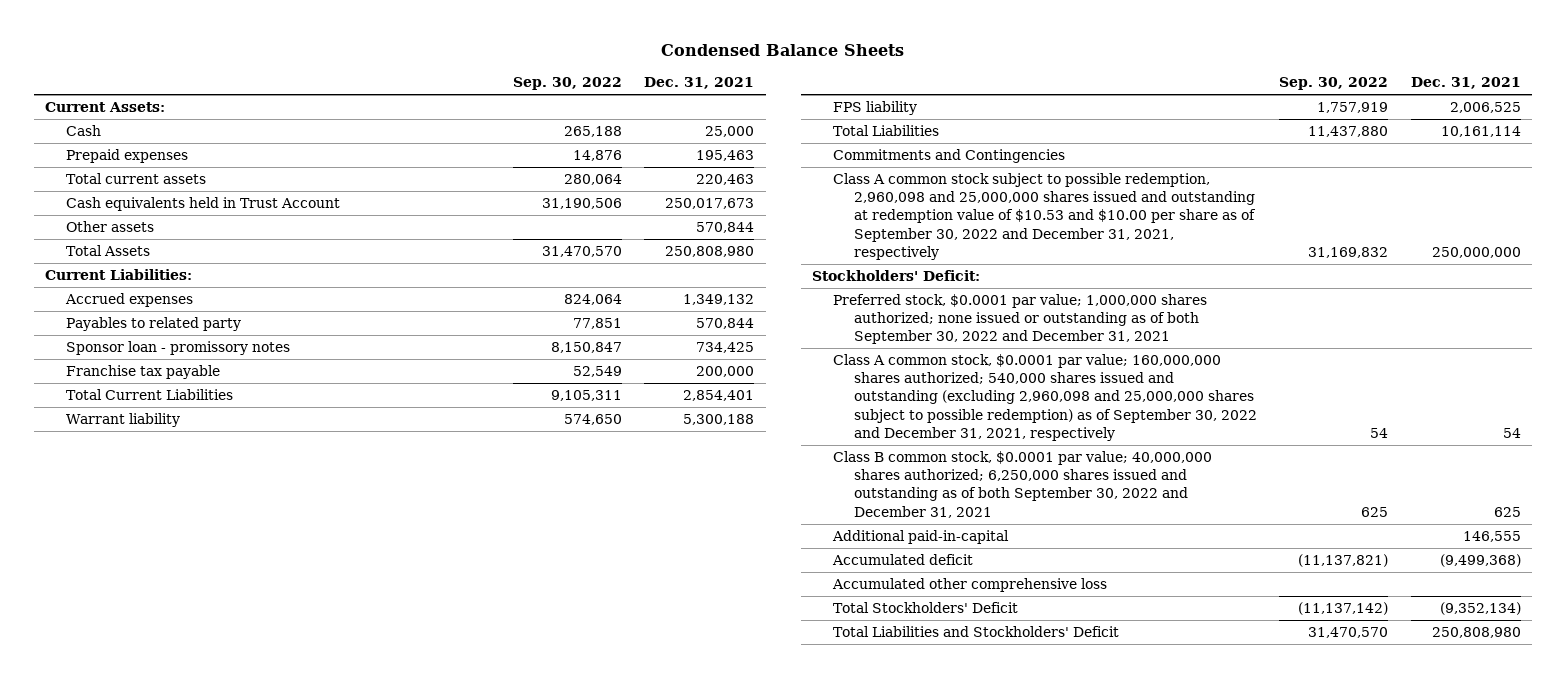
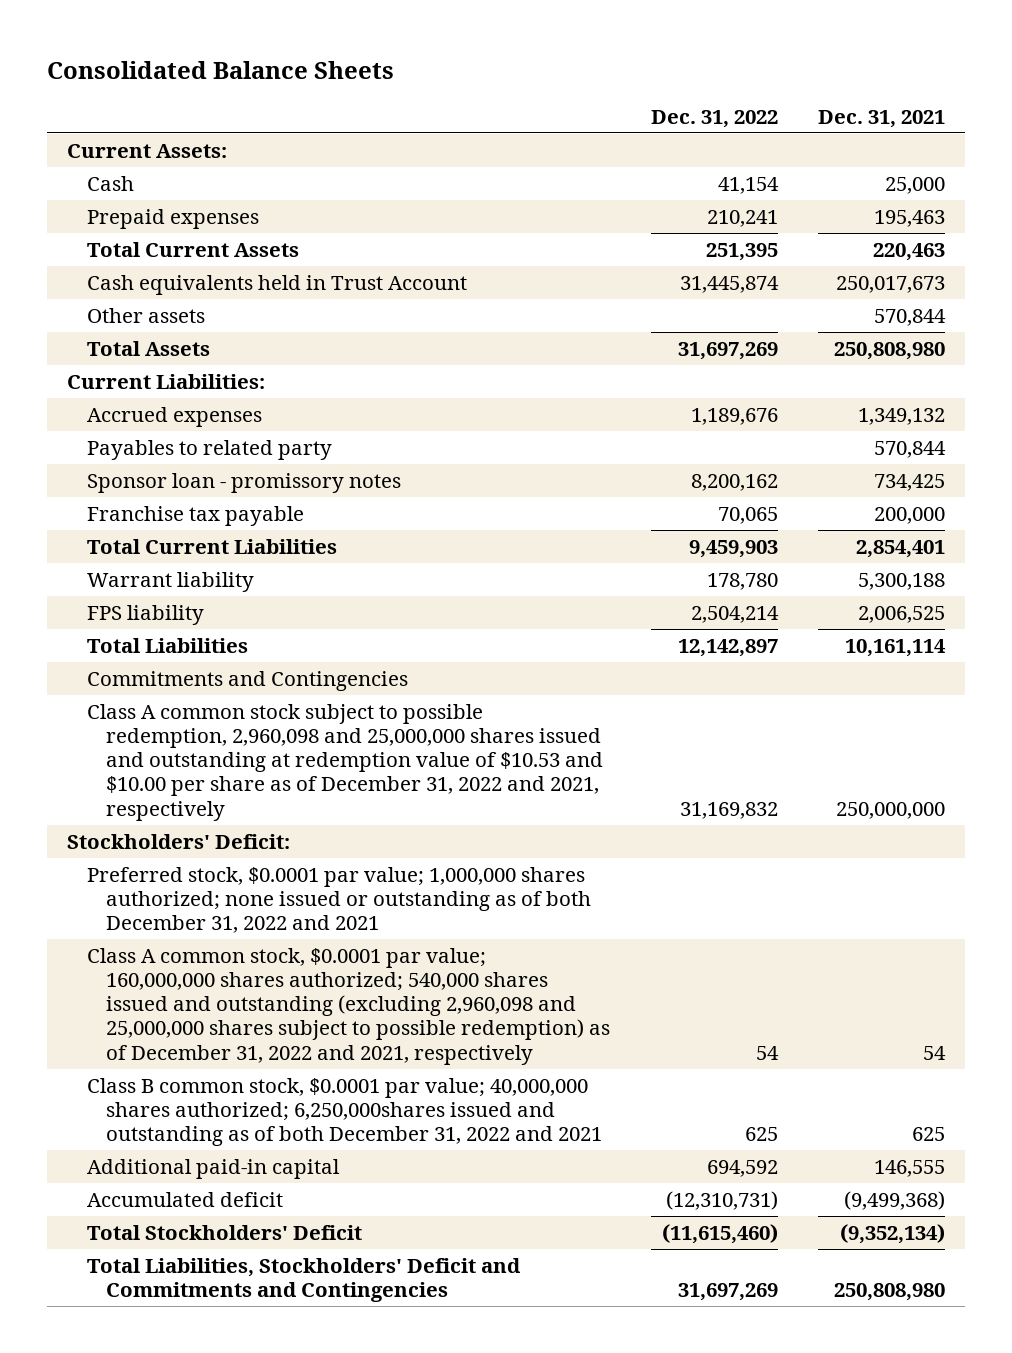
[661,43,905,56] Condensed Balance Sheets -> [46,60,394,79] Consolidated Balance Sheets
[512,77,622,91] Sep. 30, 2022 -> none
none -> [650,109,778,128] Dec. 31, 2022
[66,173,207,185] Total current assets -> [86,242,299,258] Total Current Assets
[832,173,1256,260] Class A common stock subject to possible redemption, 2,960,098 and 25,000,000 shares issued and outstanding at redemption value of $10.53 and $10.00 per share as of September 30, 2022 and December 31, 2021, respectively -> [86,704,604,821] Class A common stock subject to possible redemption, 2,960,098 and 25,000,000 shares issued and outstanding at redemption value of $10.53 and $10.00 per share as of December 31, 2022 and 2021, respectively
[832,294,1207,345] Preferred stock, $0.0001 par value; 1,000,000 shares authorized; none issued or outstanding as of both September 30, 2022 and December 31, 2021 -> [86,867,592,934] Preferred stock, $0.0001 par value; 1,000,000 shares authorized; none issued or outstanding as of both December 31, 2022 and 2021
[832,354,1257,441] Class A common stock, $0.0001 par value; 160,000,000 shares authorized; 540,000 shares issued and outstanding (excluding 2,960,098 and 25,000,000 shares subject to possible redemption) as of September 30, 2022 and December 31, 2021, respectively -> [86,948,611,1065] Class A common stock, $0.0001 par value; 160,000,000 shares authorized; 540,000 shares issued and outstanding (excluding 2,960,098 and 25,000,000 shares subject to possible redemption) as of December 31, 2022 and 2021, respectively
[832,451,1212,518] Class B common stock, $0.0001 par value; 40,000,000 shares authorized; 6,250,000 shares issued and outstanding as of both September 30, 2022 and December 31, 2021 -> [86,1078,603,1147] Class B common stock, $0.0001 par value; 40,000,000 shares authorized; 6,250,000shares issued and outstanding as of both December 31, 2022 and 2021
[831,530,1009,545] Additional paid-in-capital -> [86,1159,340,1180] Additional paid-in capital
[831,578,1107,593] Accumulated other comprehensive loss -> none
[832,626,1119,638] Total Liabilities and Stockholders' Deficit -> [86,1258,521,1303] Total Liabilities, Stockholders' Deficit and Commitments and Contingencies

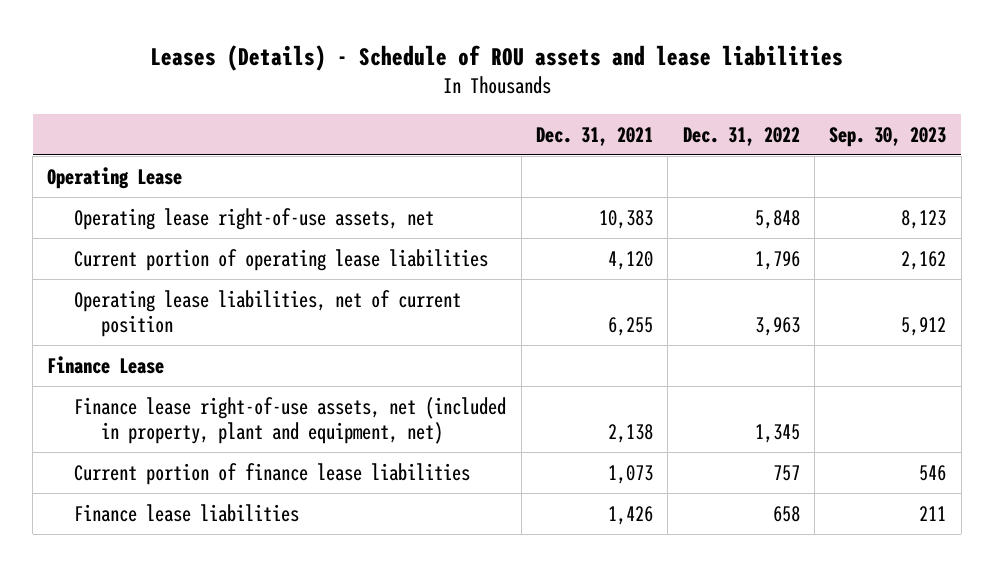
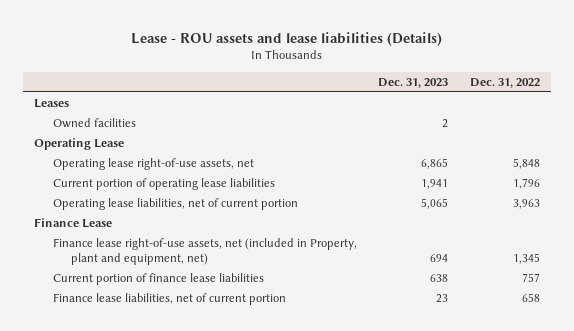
[149,44,843,71] Leases (Details) - Schedule of ROU assets and lease liabilities -> [131,31,443,46] Lease - ROU assets and lease liabilities (Details)
[535,126,653,146] Dec. 31, 2021 -> none
[829,126,947,147] Sep. 30, 2023 -> none
none -> [378,77,449,88] Dec. 31, 2023
none -> [34,98,70,108] Leases
none -> [52,117,136,128] Owned facilities
[74,289,462,337] Operating lease liabilities, net of current position -> [52,197,298,210] Operating lease liabilities, net of current portion
[74,396,507,444] Finance lease right-of-use assets, net (included in property, plant and equipment, net) -> [52,237,357,266] Finance lease right-of-use assets, net (included in Property, plant and equipment, net)
[74,503,300,522] Finance lease liabilities -> [52,292,286,305] Finance lease liabilities, net of current portion

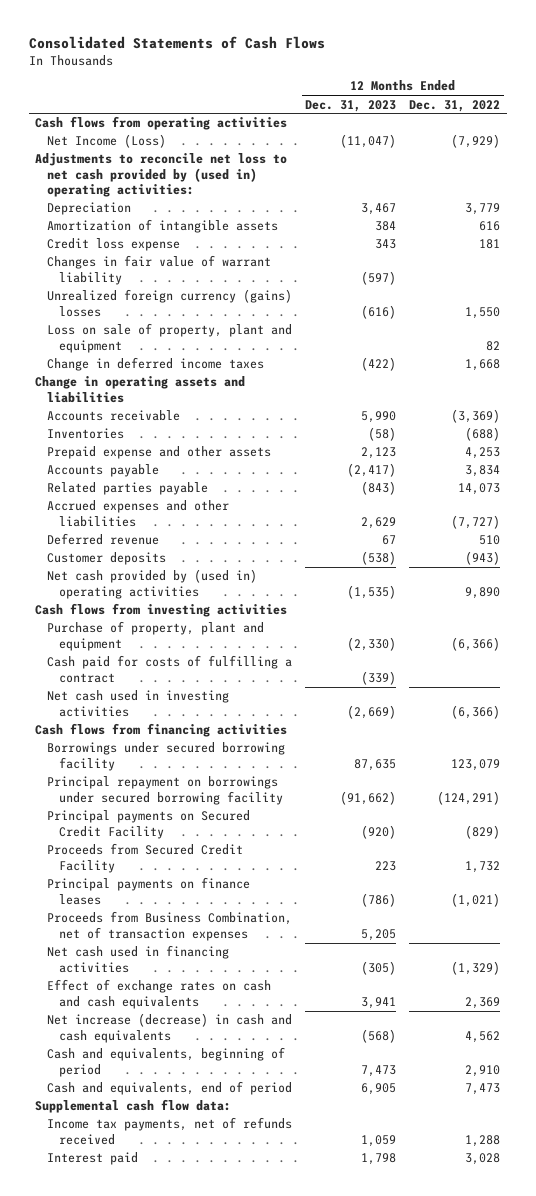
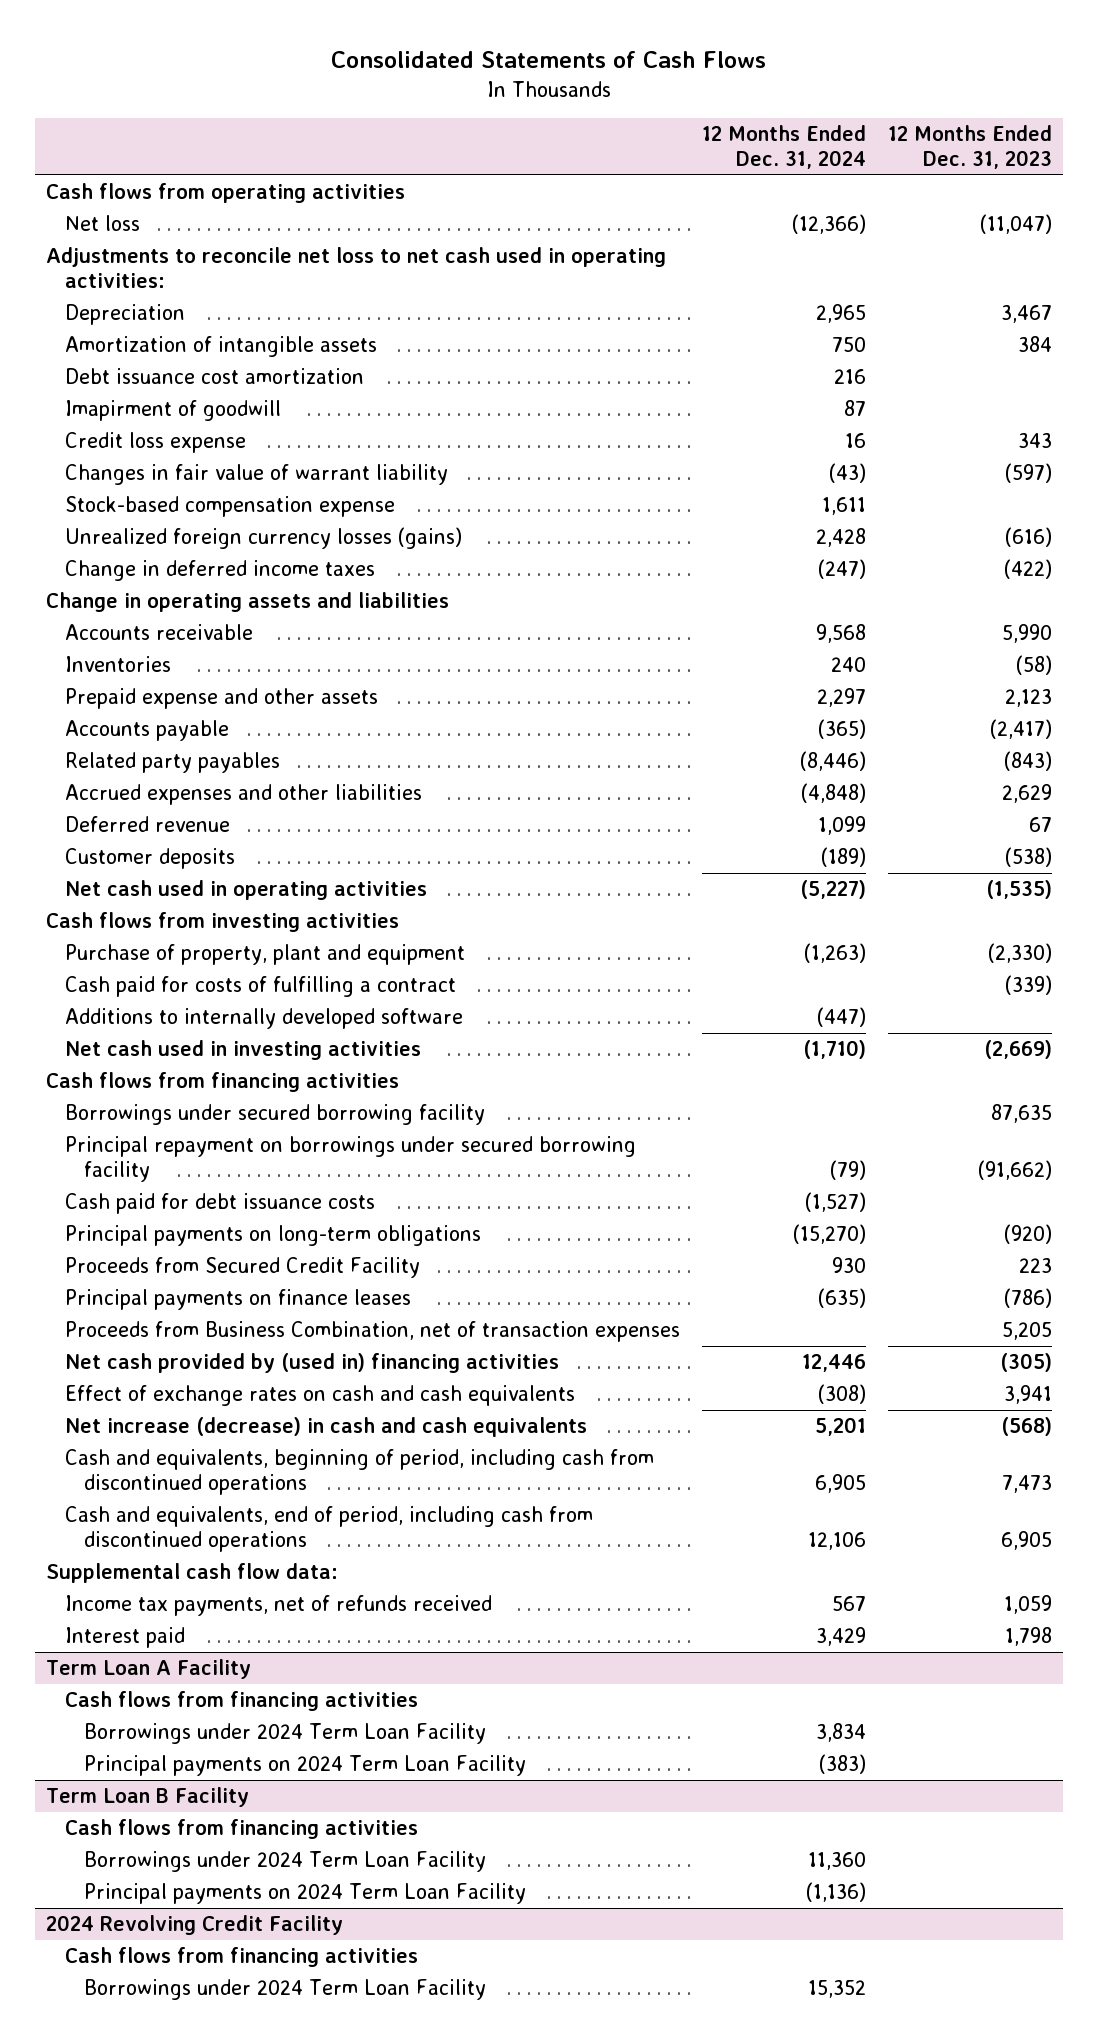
[409,99,501,112] Dec. 31, 2022 -> none
none -> [701,125,866,170] 12 Months Ended Dec. 31, 2024
[47,134,167,149] Net Income (Loss) -> [64,215,140,232] Net loss
[35,153,288,197] Adjustments to reconcile net loss to net cash provided by (used in) operating activities: -> [45,247,666,289] Adjustments to reconcile net loss to net cash used in operating activities:
none -> [64,368,364,385] Debt issuance cost amortization
none -> [64,400,281,422] Imapirment of goodwill
[47,323,293,353] Loss on sale of property, plant and equipment -> none
none -> [64,496,395,518] Stock-based compensation expense
[47,289,293,317] Unrealized foreign currency (gains) losses -> [64,527,462,550] Unrealized foreign currency losses (gains)
[47,482,209,496] Related parties payable -> [64,752,280,774] Related party payables
[47,569,258,599] Net cash provided by (used in) operating activities -> [64,880,427,901] Net cash used in operating activities
none -> [64,1008,463,1030] Additions to internally developed software
none -> [64,1193,375,1215] Cash paid for debt issuance costs
[47,810,251,839] Principal payments on Secured Credit Facility -> [64,1225,481,1247] Principal payments on long-term obligations
[47,945,230,973] Net cash used in financing activities -> [64,1353,559,1374] Net cash provided by (used in) financing activities
[47,1047,286,1077] Cash and equivalents, beginning of period -> [64,1449,654,1496] Cash and equivalents, beginning of period, including cash from discontinued operations
[47,1081,293,1096] Cash and equivalents, end of period -> [64,1506,593,1553] Cash and equivalents, end of period, including cash from discontinued operations
none -> [45,1659,251,1680] Term Loan A Facility
none -> [64,1691,418,1712] Cash flows from financing activities
none -> [84,1723,487,1745] Borrowings under 2024 Term Loan Facility
none -> [84,1755,527,1777] Principal payments on 2024 Term Loan Facility
none -> [45,1787,249,1808] Term Loan B Facility
none -> [64,1819,418,1840] Cash flows from financing activities
none -> [84,1851,487,1873] Borrowings under 2024 Term Loan Facility
none -> [84,1883,527,1905] Principal payments on 2024 Term Loan Facility
none -> [45,1915,343,1936] 2024 Revolving Credit Facility
none -> [64,1947,418,1968] Cash flows from financing activities
none -> [84,1979,487,2001] Borrowings under 2024 Term Loan Facility

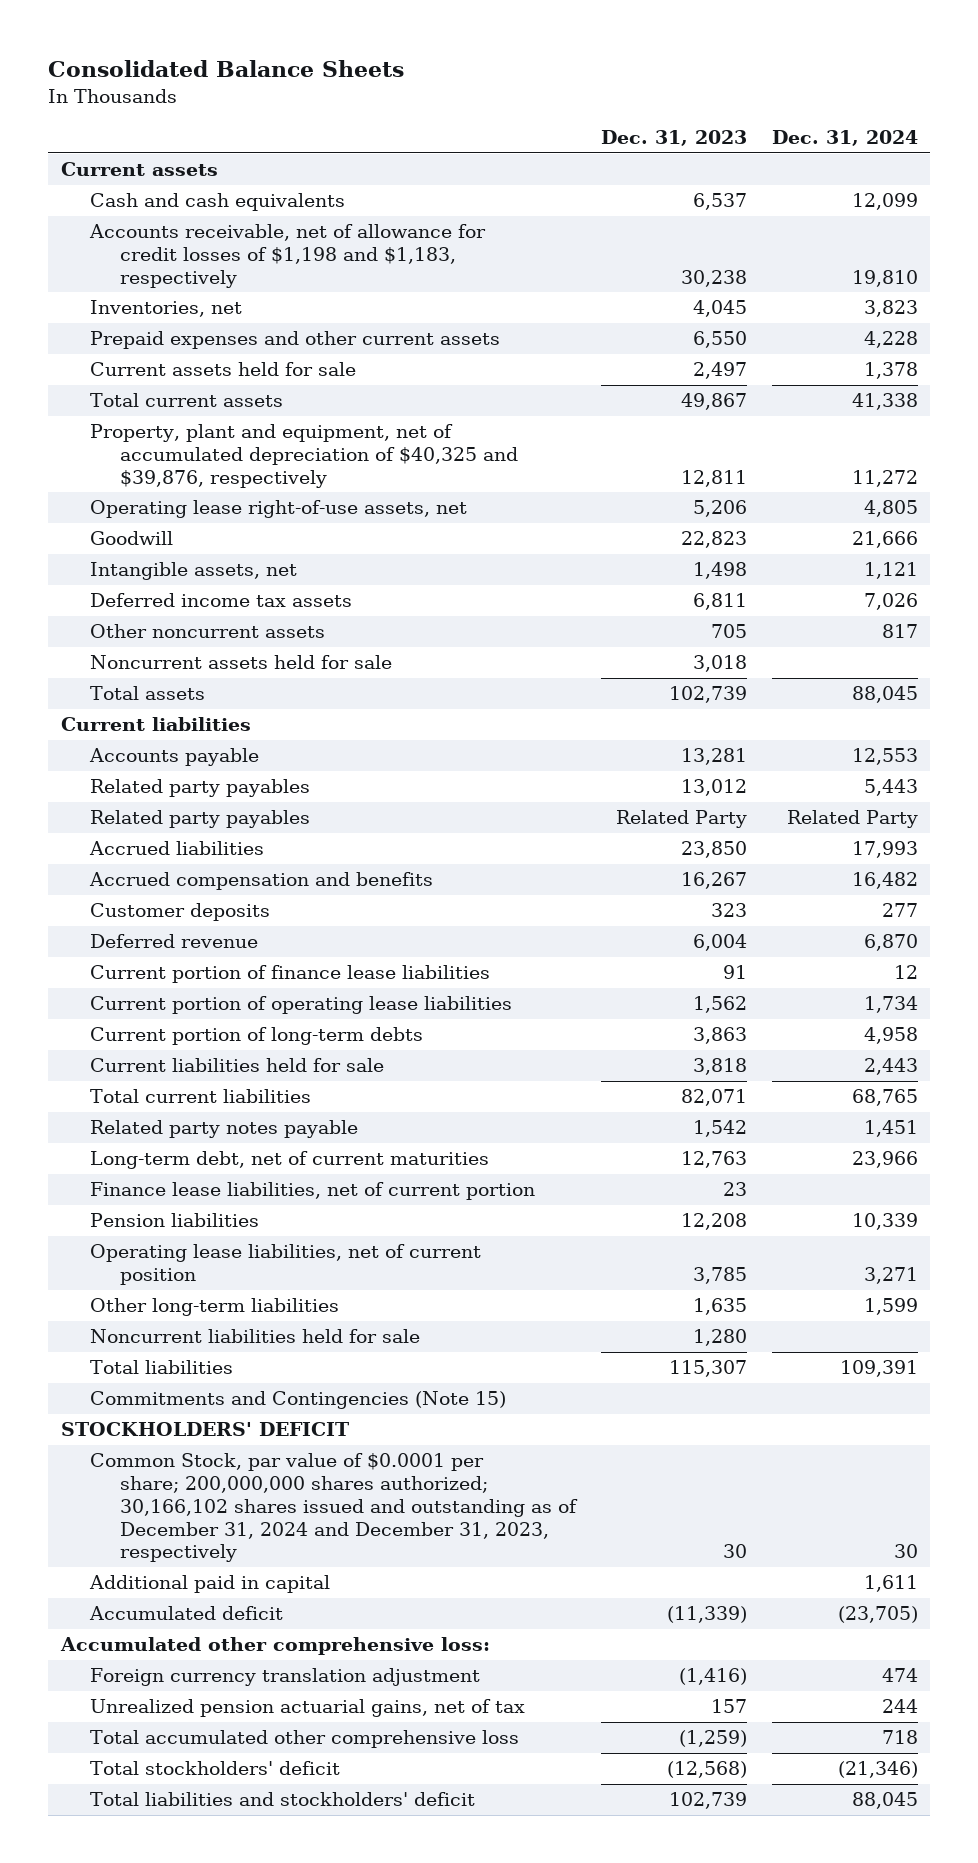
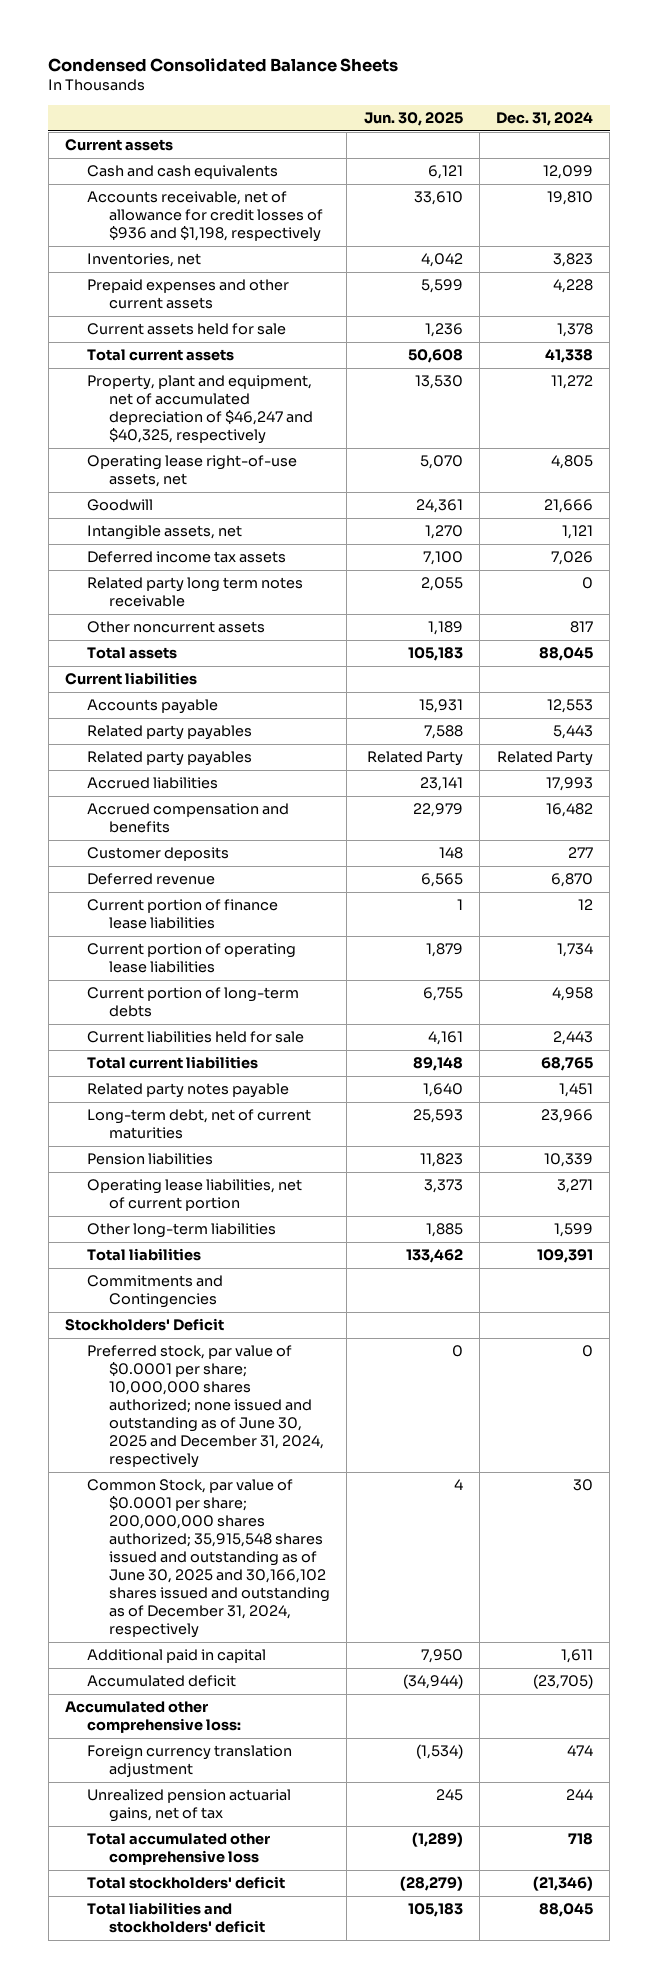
[48,60,405,78] Consolidated Balance Sheets -> [48,57,399,72] Condensed Consolidated Balance Sheets
[600,130,747,147] Dec. 31, 2023 -> none
none -> [363,111,463,126] Jun. 30, 2025
[89,224,487,288] Accounts receivable, net of allowance for credit losses of $1,198 and $1,183, respectively -> [87,191,324,243] Accounts receivable, net of allowance for credit losses of $936 and $1,198, respectively
[90,424,518,488] Property, plant and equipment, net of accumulated depreciation of $40,325 and $39,876, respectively -> [87,375,314,445] Property, plant and equipment, net of accumulated depreciation of $46,247 and $40,325, respectively
none -> [87,577,304,608] Related party long term notes receivable
[90,655,393,670] Noncurrent assets held for sale -> none
[90,1182,536,1201] Finance lease liabilities, net of current portion -> none
[90,1244,482,1286] Operating lease liabilities, net of current position -> [87,1179,303,1212] Operating lease liabilities, net of current portion
[90,1329,421,1344] Noncurrent liabilities held for sale -> none
[90,1391,507,1410] Commitments and Contingencies (Note 15) -> [87,1275,224,1309] Commitments and Contingencies
[60,1422,349,1437] STOCKHOLDERS' DEFICIT -> [65,1318,225,1332] Stockholders' Deficit
none -> [87,1345,325,1469] Preferred stock, par value of $0.0001 per share; 10,000,000 shares authorized; none issued and outstanding as of June 30, 2025 and December 31, 2024, respectively
[90,1453,578,1563] Common Stock, par value of $0.0001 per share; 200,000,000 shares authorized; 30,166,102 shares issued and outstanding as of December 31, 2024 and December 31, 2023, respectively -> [87,1479,331,1639] Common Stock, par value of $0.0001 per share; 200,000,000 shares authorized; 35,915,548 shares issued and outstanding as of June 30, 2025 and 30,166,102 shares issued and outstanding as of December 31, 2024, respectively

